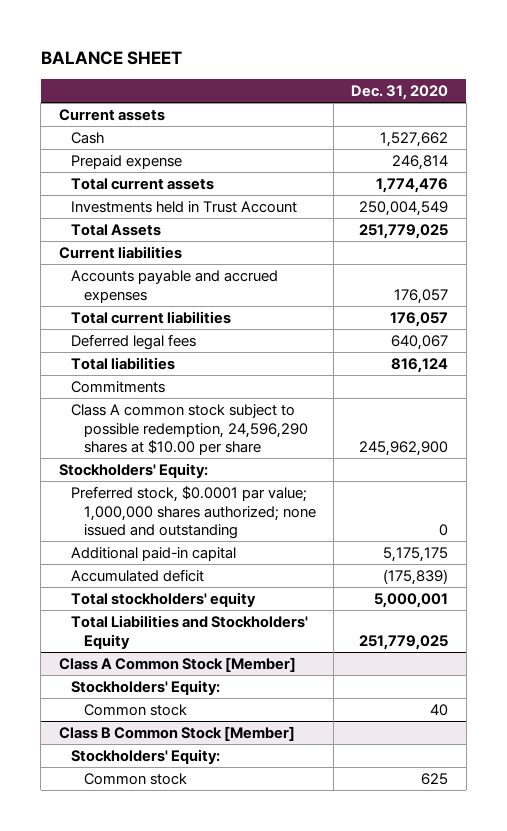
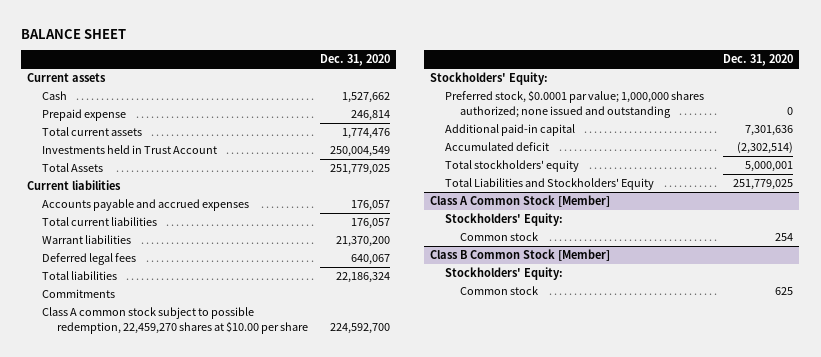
none -> [42,235,132,245] Warrant liabilities
[391,357,449,373] 816,124 -> [336,272,391,284] 22,186,324
[71,403,308,456] Class A common stock subject to possible redemption, 24,596,290 shares at $10.00 per share -> [42,307,309,334] Class A common stock subject to possible redemption, 22,459,270 shares at $10.00 per share
[359,441,449,457] 245,962,900 -> [330,322,391,334] 224,592,700
[383,546,449,562] 5,175,175 -> [745,125,794,137] 7,301,636
[383,568,449,585] (175,839) -> [737,142,794,155] (2,302,514)
[430,703,449,716] 40 -> [775,233,794,242] 254

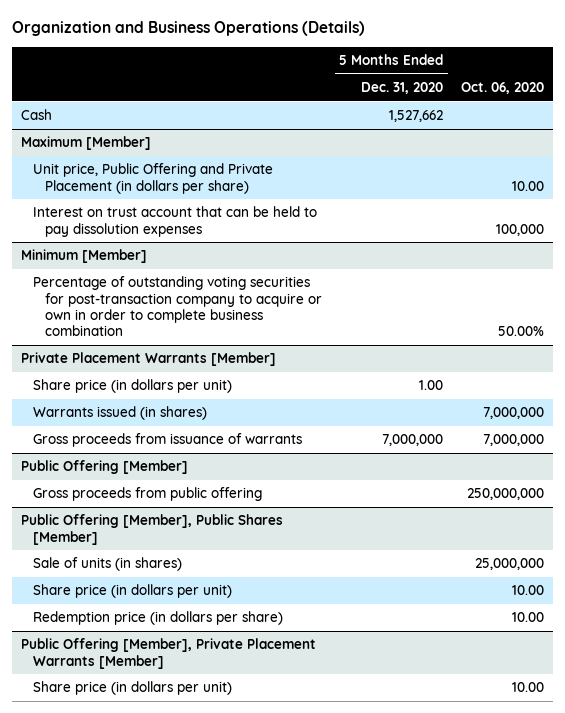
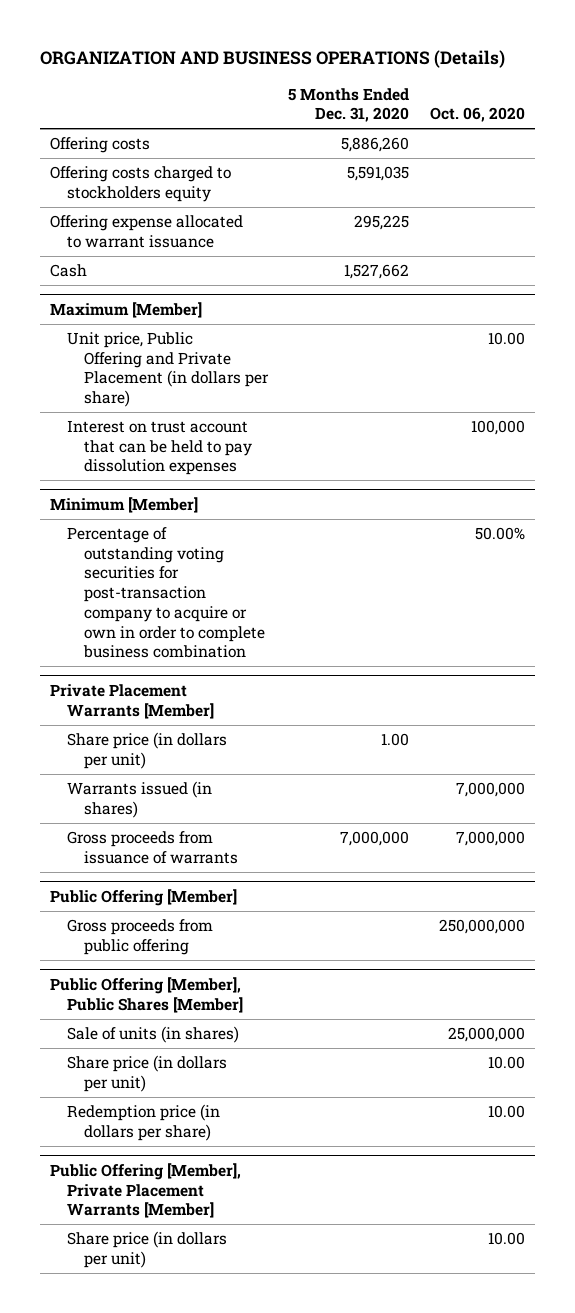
[11,21,365,37] Organization and Business Operations (Details) -> [40,50,506,69] ORGANIZATION AND BUSINESS OPERATIONS (Details)
none -> [50,137,151,154] Offering costs
none -> [50,166,232,202] Offering costs charged to stockholders equity
none -> [50,215,244,248] Offering expense allocated to warrant issuance

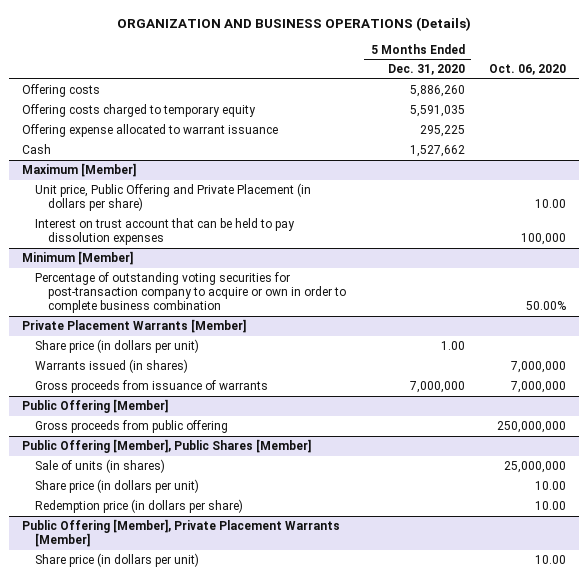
[50,166,232,202] Offering costs charged to stockholders equity -> [21,104,256,118] Offering costs charged to temporary equity

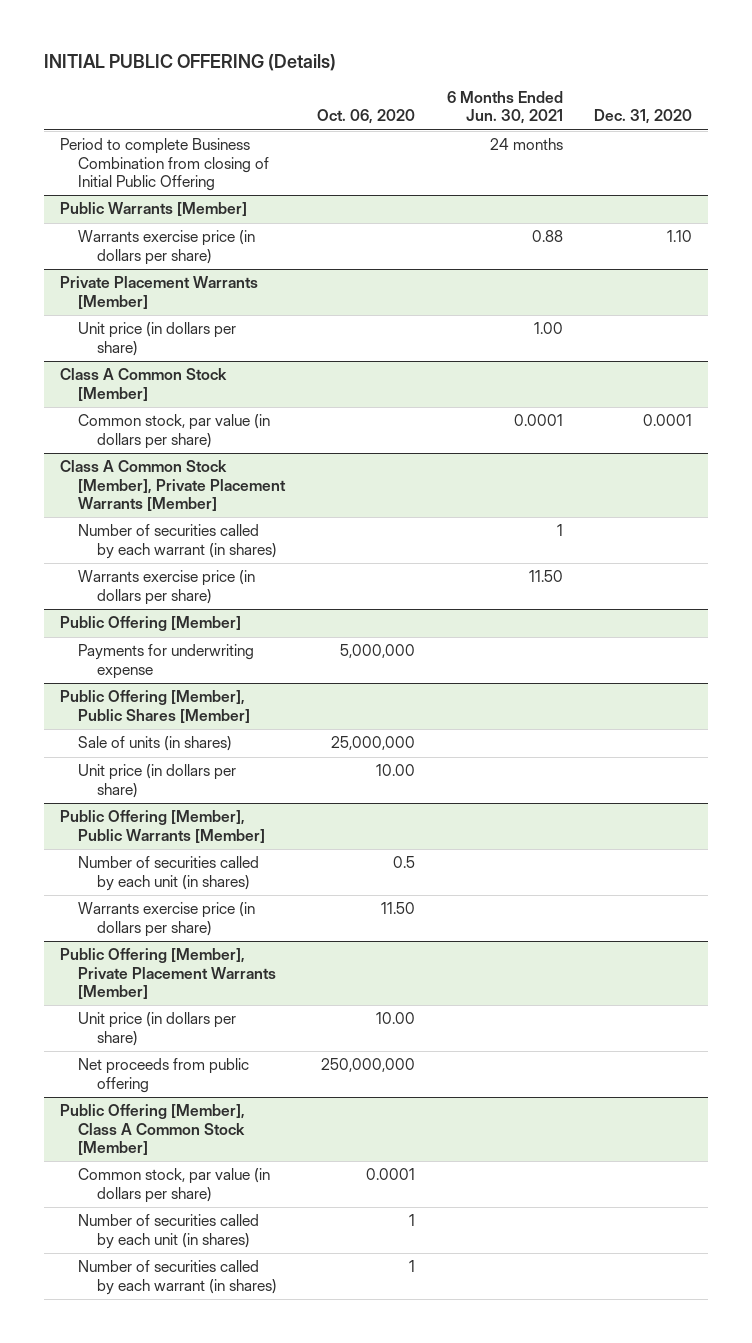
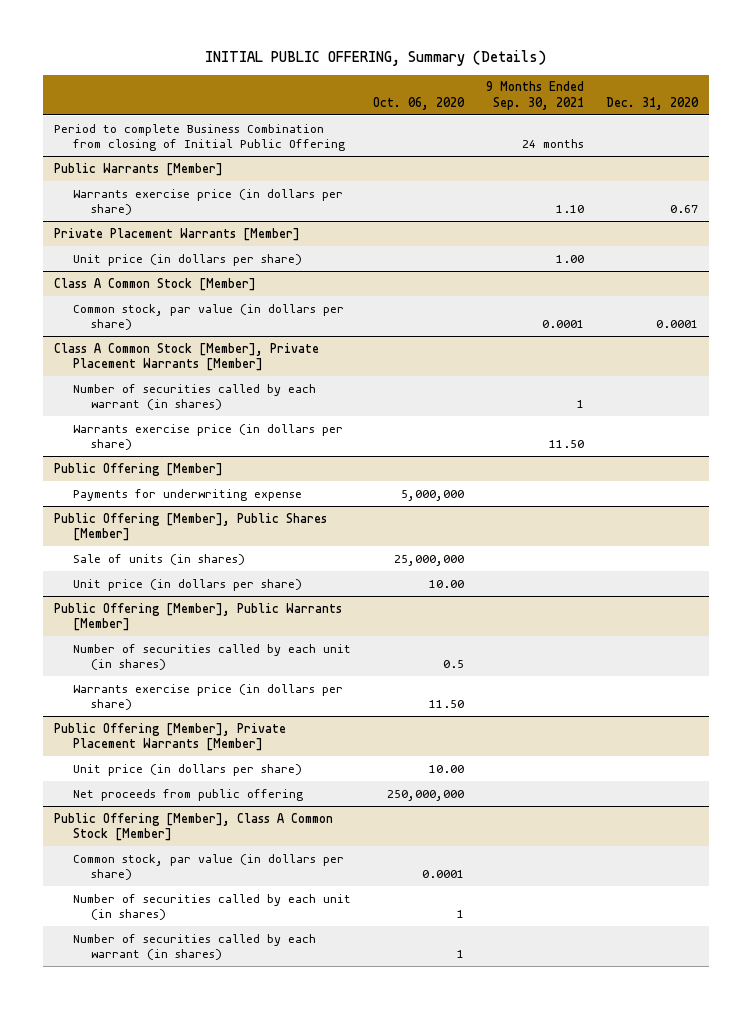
[44,54,337,72] INITIAL PUBLIC OFFERING (Details) -> [204,50,546,67] INITIAL PUBLIC OFFERING, Summary (Details)
[446,91,563,125] 6 Months Ended Jun. 30, 2021 -> none
none -> [485,81,584,110] 9 Months Ended Sep. 30, 2021
[667,230,693,243] 1.10 -> [670,204,699,213] 0.67

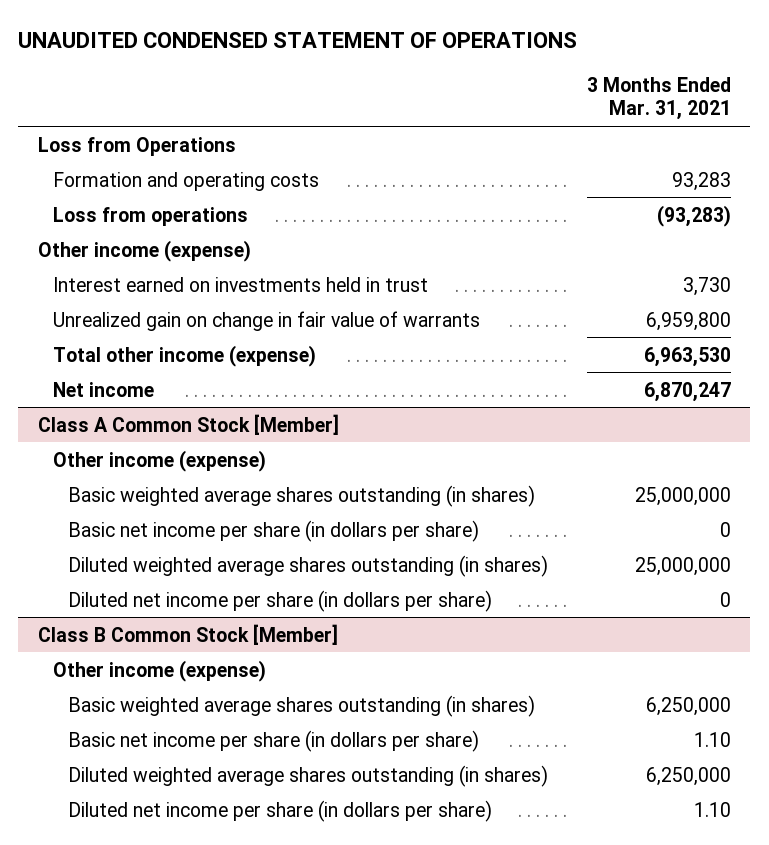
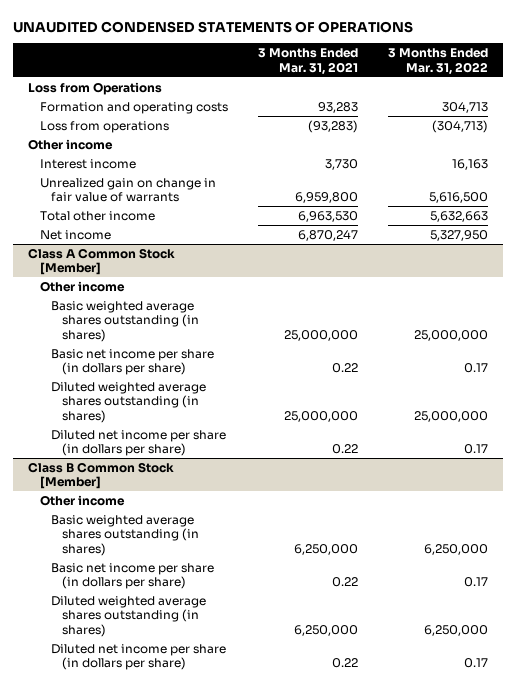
[18,32,578,49] UNAUDITED CONDENSED STATEMENT OF OPERATIONS -> [13,20,414,33] UNAUDITED CONDENSED STATEMENTS OF OPERATIONS
none -> [387,48,488,75] 3 Months Ended Mar. 31, 2022
[37,239,251,262] Other income (expense) -> [28,138,114,150] Other income
[52,276,428,292] Interest earned on investments held in trust -> [39,158,136,169] Interest income
[52,344,316,367] Total other income (expense) -> [39,210,155,221] Total other income
[52,449,266,472] Other income (expense) -> [39,280,125,292] Other income
[719,521,731,537] 0 -> [331,363,358,374] 0.22
[719,591,731,607] 0 -> [331,444,358,455] 0.22
[52,659,266,682] Other income (expense) -> [39,494,125,506] Other income
[693,731,731,747] 1.10 -> [331,577,358,588] 0.22
[693,801,731,817] 1.10 -> [331,658,358,669] 0.22

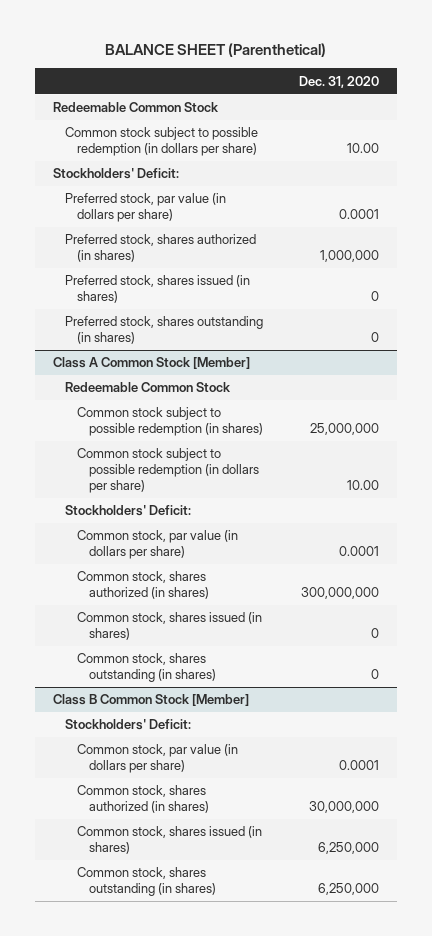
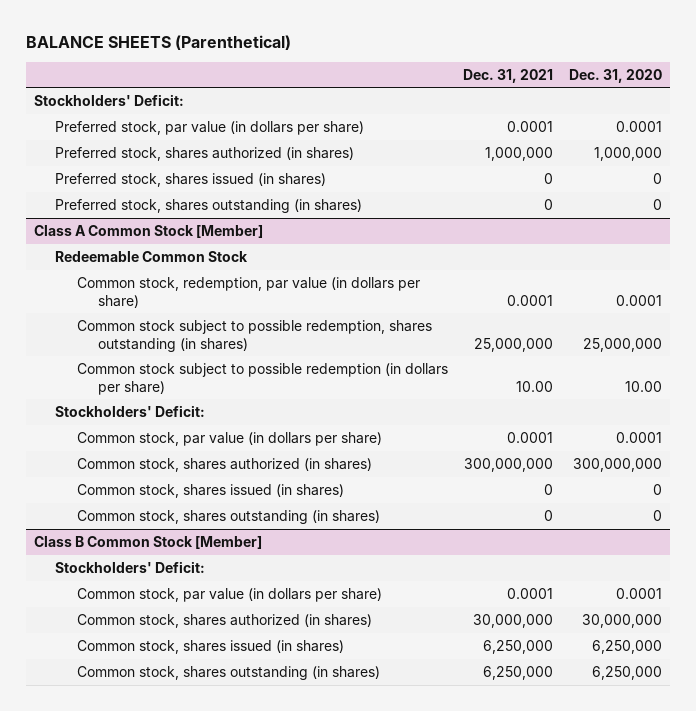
[104,43,326,58] BALANCE SHEET (Parenthetical) -> [26,34,292,50] BALANCE SHEETS (Parenthetical)
none -> [463,68,554,83] Dec. 31, 2021
[52,102,219,113] Redeemable Common Stock -> none
[64,127,258,157] Common stock subject to possible redemption (in dollars per share) -> none
none -> [76,276,420,308] Common stock, redemption, par value (in dollars per share)
[76,407,263,437] Common stock subject to possible redemption (in shares) -> [76,319,432,352] Common stock subject to possible redemption, shares outstanding (in shares)

